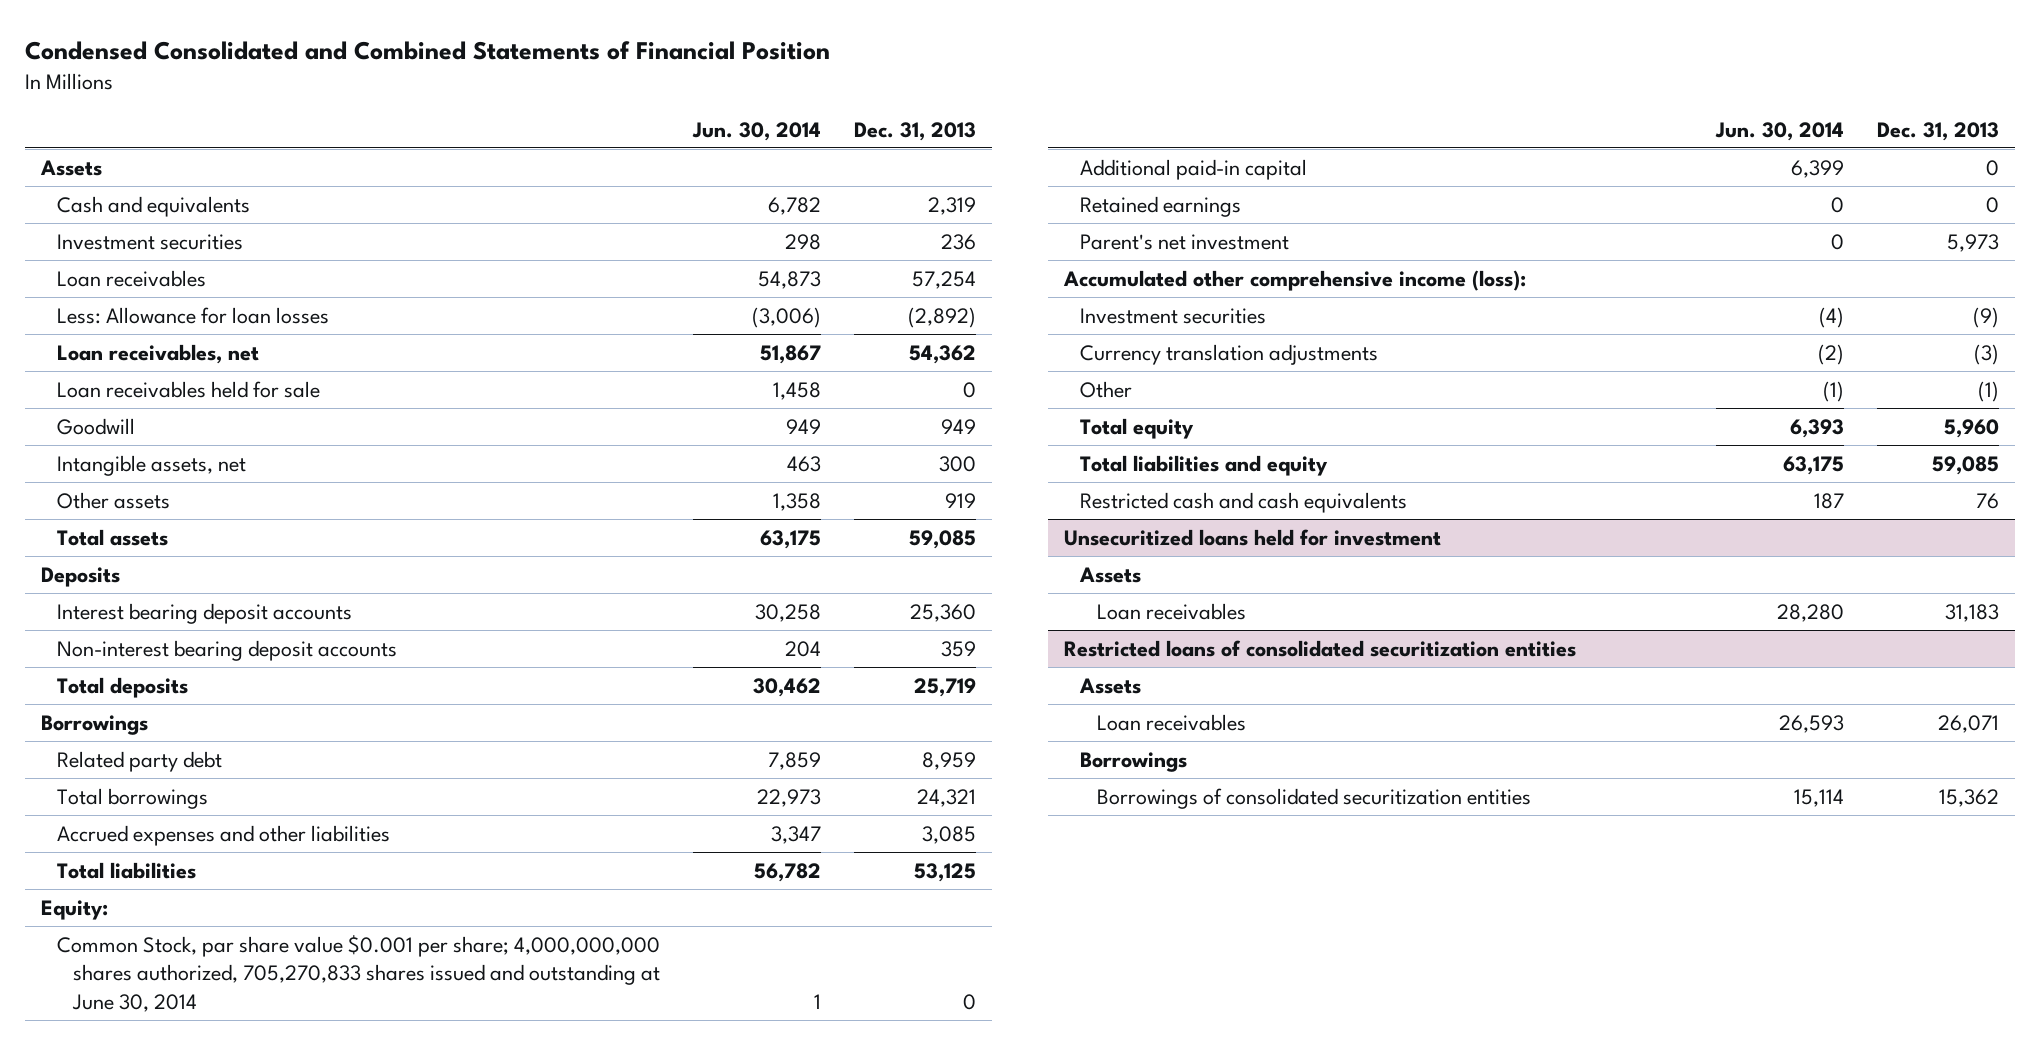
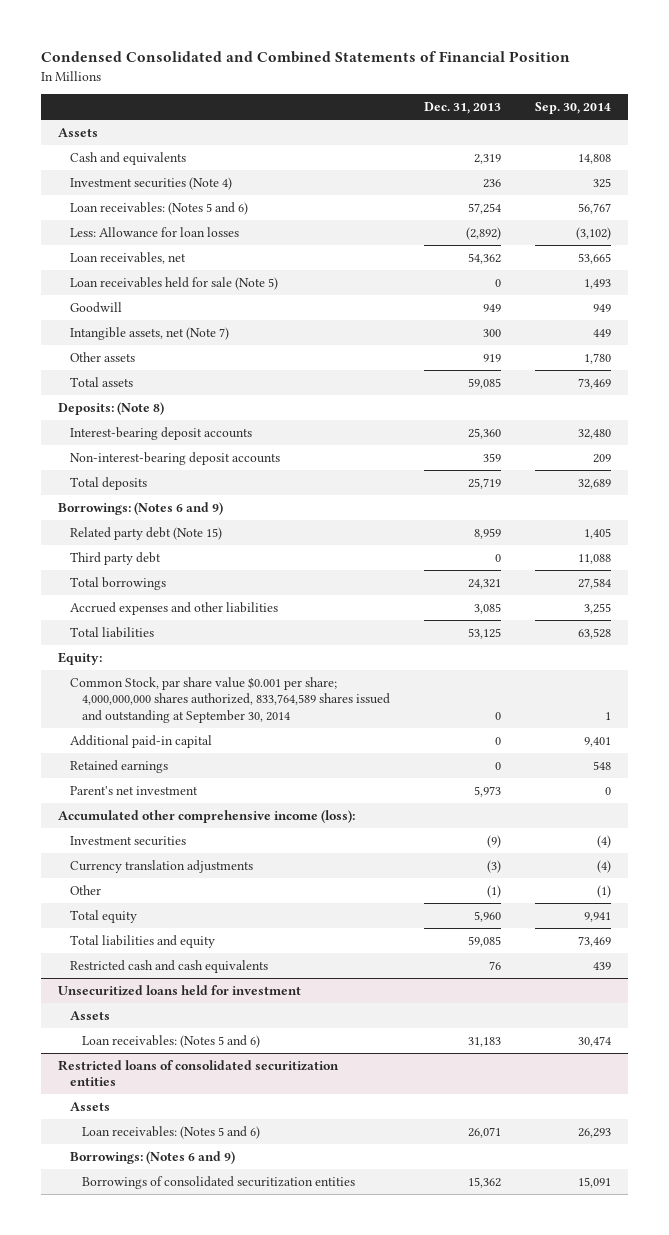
[692,121,822,141] Jun. 30, 2014 -> none
none -> [534,102,611,115] Sep. 30, 2014
[57,233,244,250] Investment securities -> [69,176,232,190] Investment securities (Note 4)
[57,269,207,287] Loan receivables -> [69,201,248,215] Loan receivables: (Notes 5 and 6)
[57,380,321,398] Loan receivables held for sale -> [69,276,278,290] Loan receivables held for sale (Note 5)
[57,454,247,476] Intangible assets, net -> [69,326,229,340] Intangible assets, net (Note 7)
[40,566,120,587] Deposits -> [58,401,165,415] Deposits: (Note 8)
[57,602,353,624] Interest bearing deposit accounts -> [69,426,252,440] Interest-bearing deposit accounts
[57,639,398,661] Non-interest bearing deposit accounts -> [69,451,280,465] Non-interest-bearing deposit accounts
[40,714,148,735] Borrowings -> [58,501,224,515] Borrowings: (Notes 6 and 9)
[57,750,223,772] Related party debt -> [69,526,222,540] Related party debt (Note 15)
none -> [69,551,161,565] Third party debt
[57,934,661,1012] Common Stock, par share value $0.001 per share; 4,000,000,000 shares authorized, 705,270,833 shares issued and outstanding at June 30, 2014 -> [69,676,390,723] Common Stock, par share value $0.001 per share; 4,000,000,000 shares authorized, 833,764,589 shares issued and outstanding at September 30, 2014
[1096,602,1246,620] Loan receivables -> [81,1034,260,1048] Loan receivables: (Notes 5 and 6)
[1096,713,1246,731] Loan receivables -> [81,1125,260,1139] Loan receivables: (Notes 5 and 6)
[1080,751,1188,772] Borrowings -> [69,1150,235,1164] Borrowings: (Notes 6 and 9)

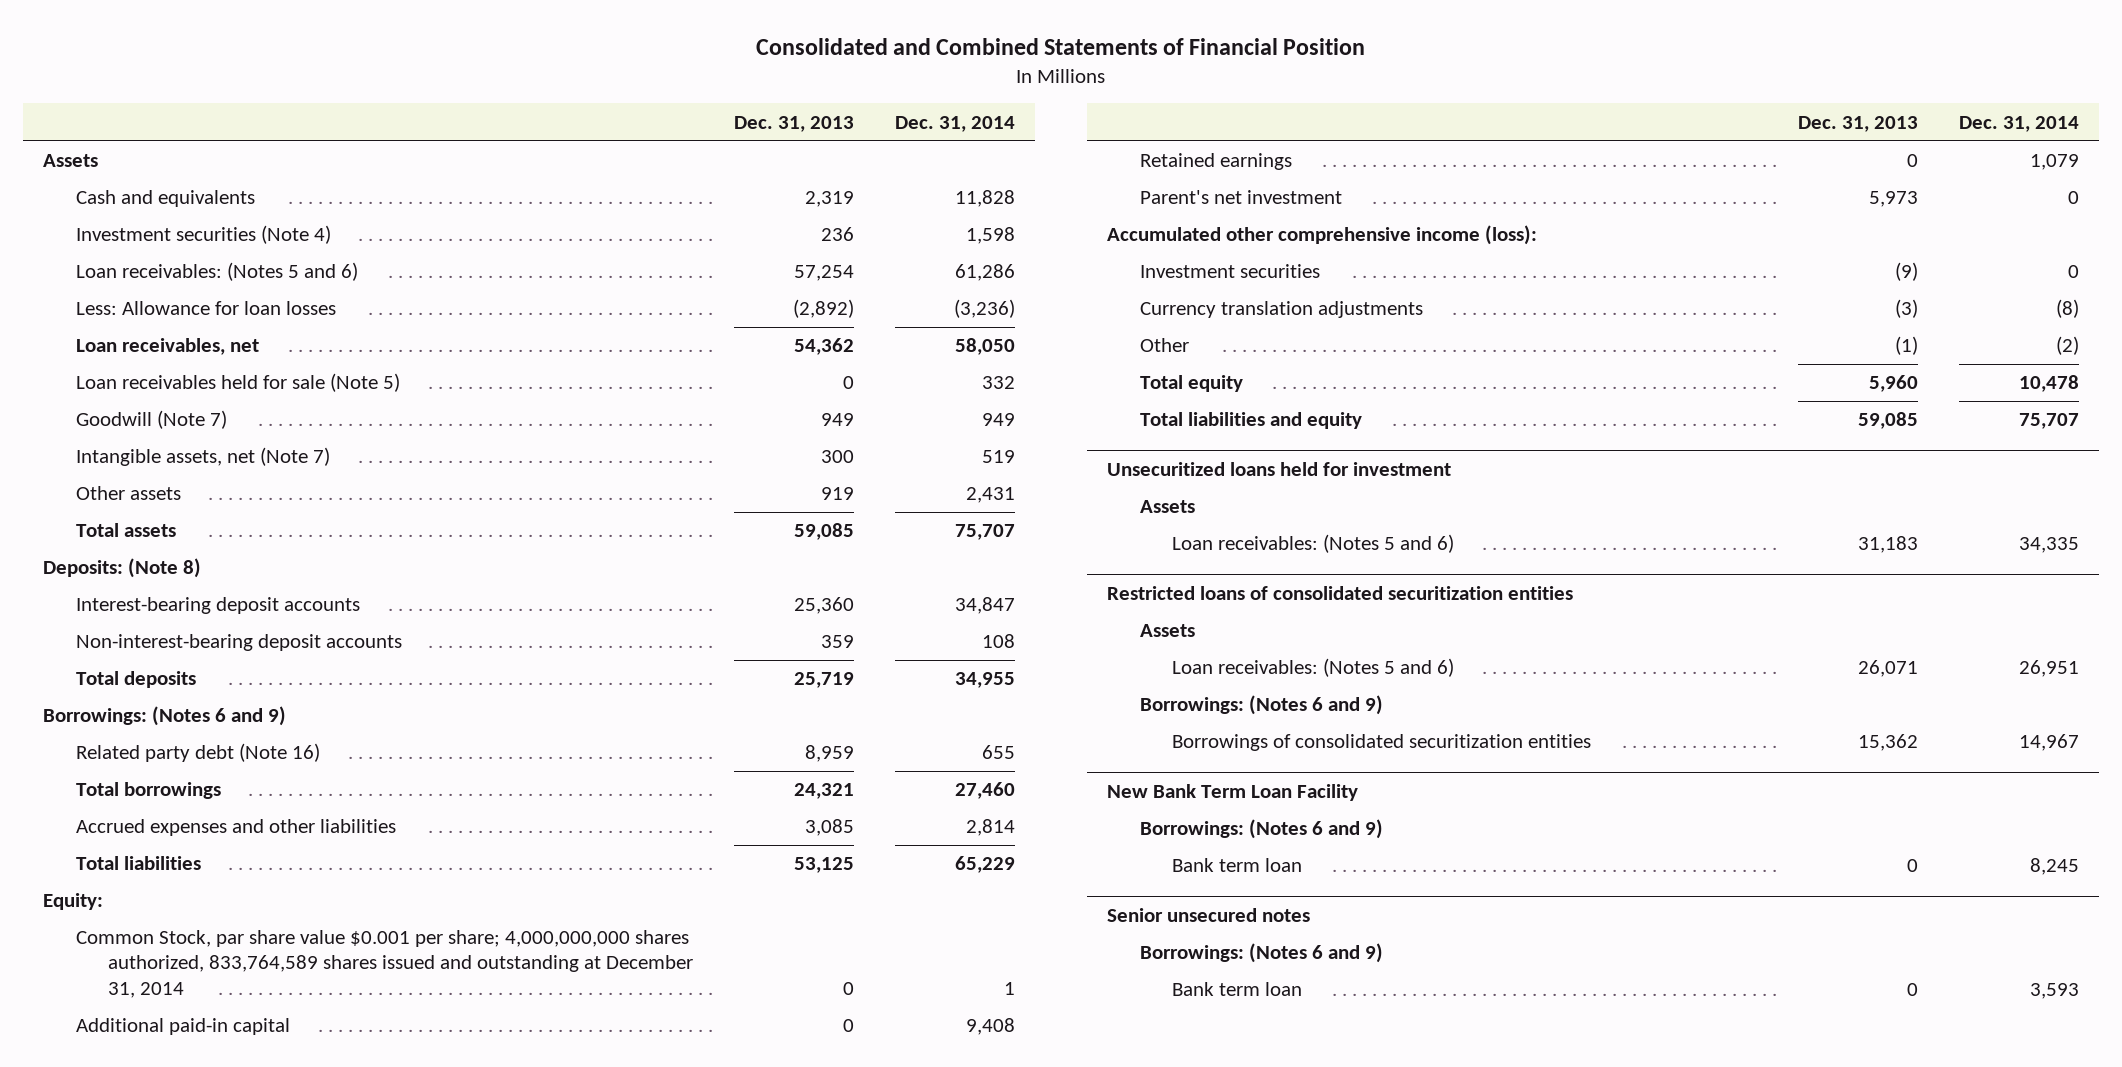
[41,51,571,64] Condensed Consolidated and Combined Statements of Financial Position -> [755,37,1365,55] Consolidated and Combined Statements of Financial Position
[534,102,611,115] Sep. 30, 2014 -> none
none -> [894,115,1015,132] Dec. 31, 2014
[69,301,122,313] Goodwill -> [75,410,227,430] Goodwill (Note 7)
[69,551,161,565] Third party debt -> none
[69,526,222,540] Related party debt (Note 15) -> [75,743,320,763] Related party debt (Note 16)
[69,676,390,723] Common Stock, par share value $0.001 per share; 4,000,000,000 shares authorized, 833,764,589 shares issued and outstanding at September 30, 2014 -> [75,930,693,998] Common Stock, par share value $0.001 per share; 4,000,000,000 shares authorized, 833,764,589 shares issued and outstanding at December 31, 2014
[69,959,268,973] Restricted cash and cash equivalents -> none
none -> [1107,783,1359,801] New Bank Term Loan Facility
none -> [1139,819,1383,840] Borrowings: (Notes 6 and 9)
none -> [1171,858,1302,873] Bank term loan
none -> [1107,907,1311,922] Senior unsecured notes
none -> [1139,943,1383,964] Borrowings: (Notes 6 and 9)
none -> [1171,982,1302,997] Bank term loan

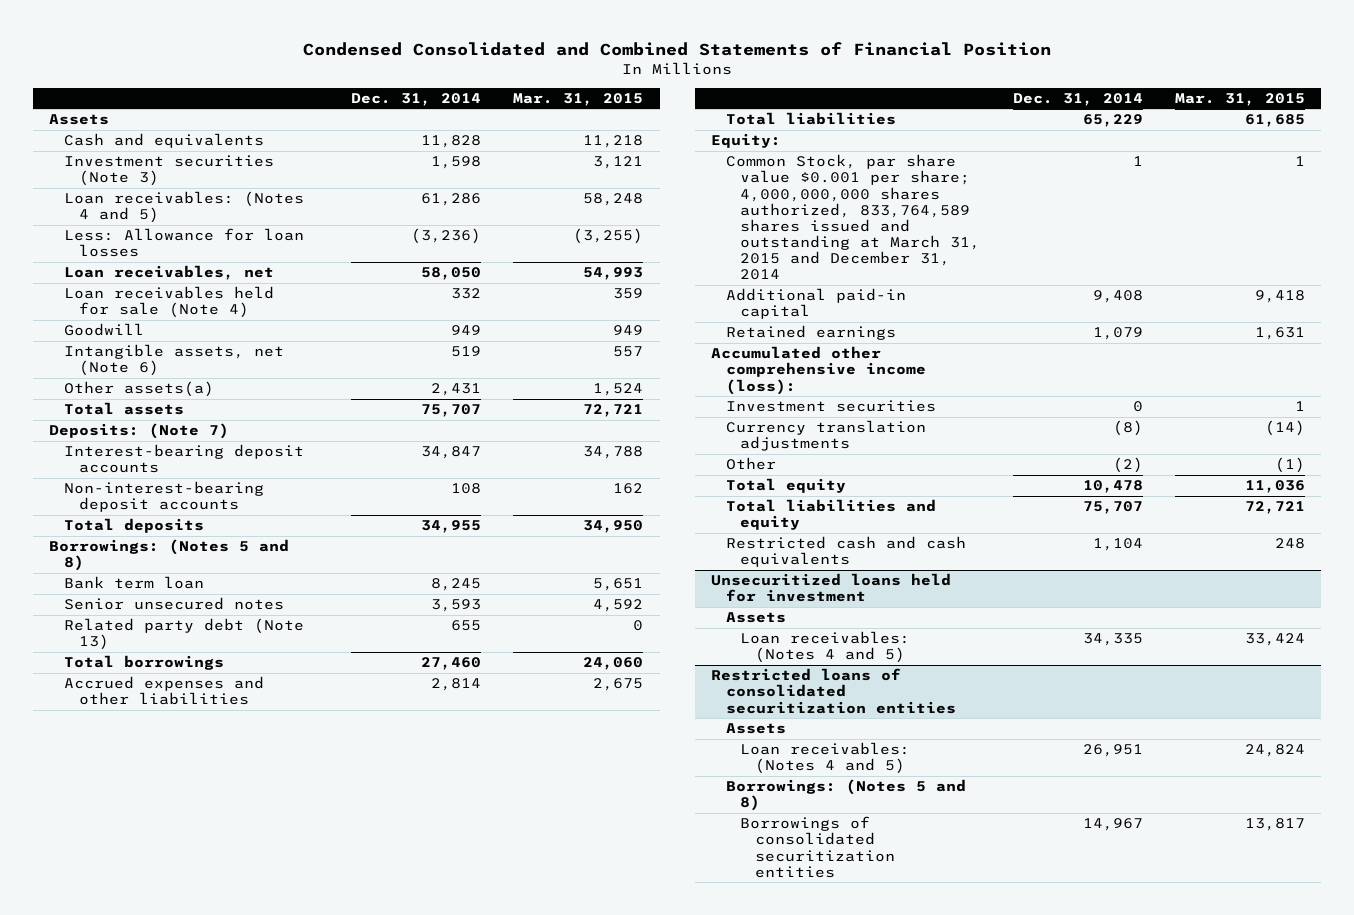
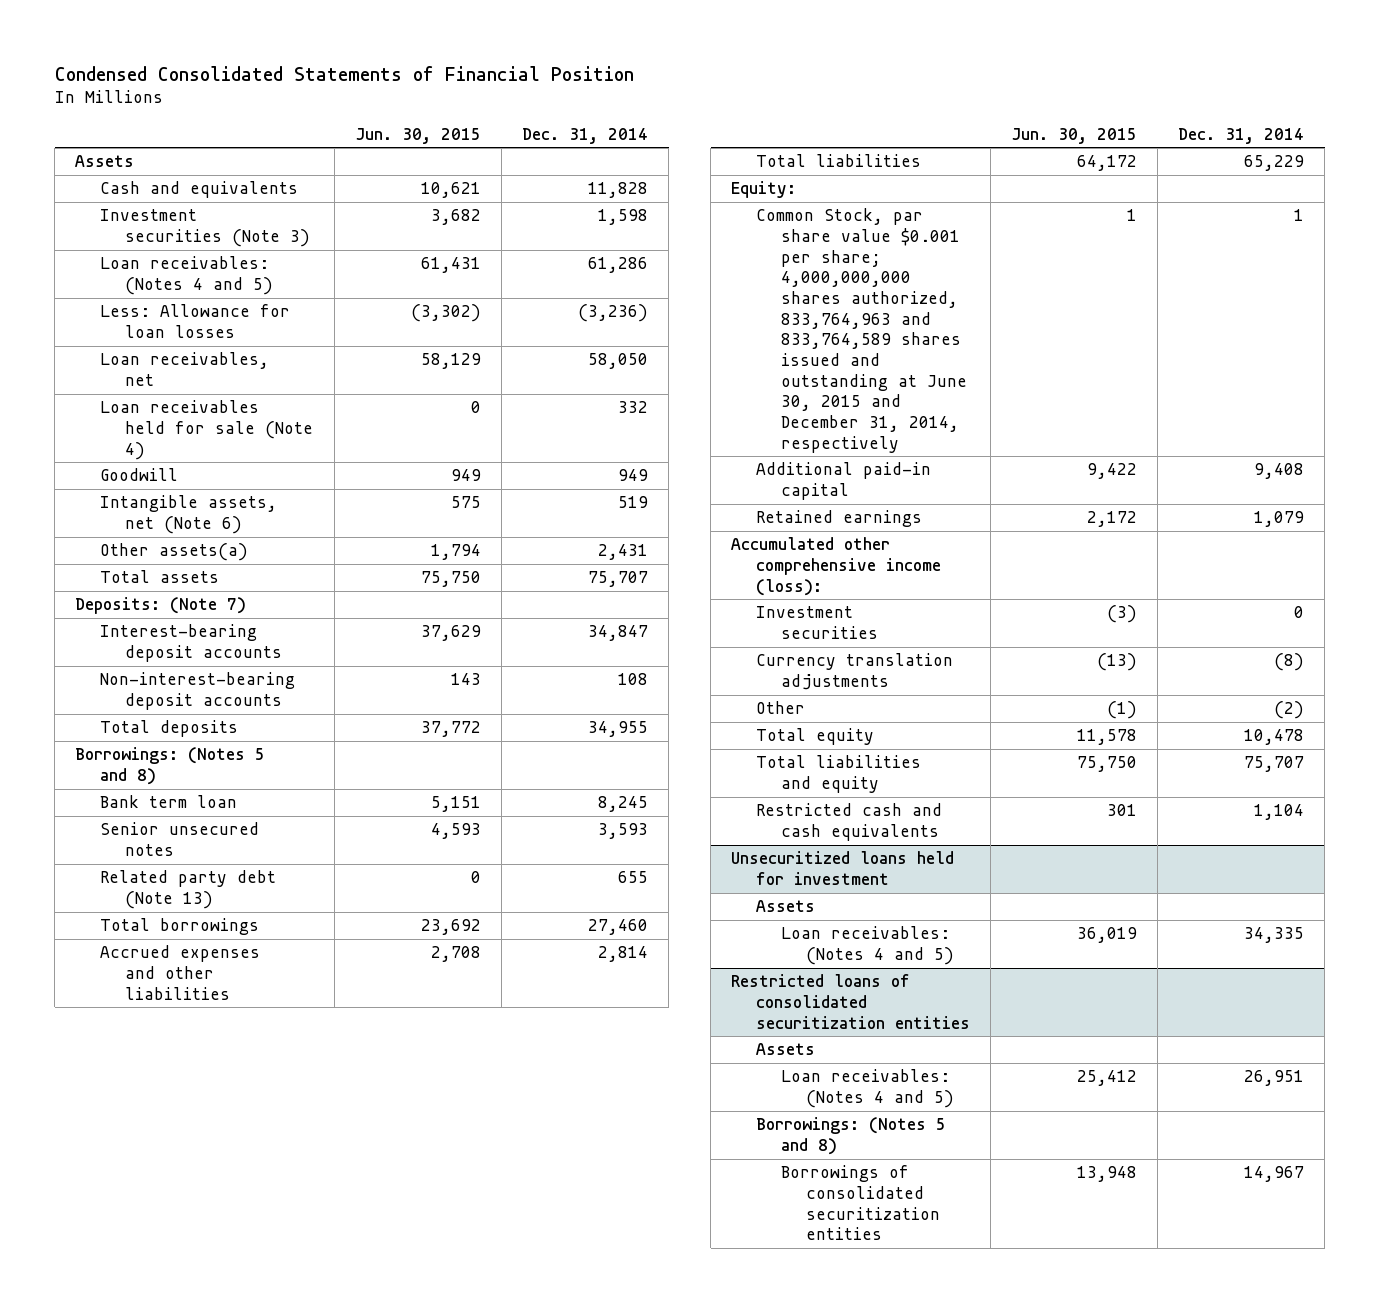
[303,41,1052,56] Condensed Consolidated and Combined Statements of Financial Position -> [54,65,634,81] Condensed Consolidated Statements of Financial Position
[513,93,644,107] Mar. 31, 2015 -> none
none -> [355,127,482,144] Jun. 30, 2015
[725,154,981,281] Common Stock, par share value $0.001 per share; 4,000,000,000 shares authorized, 833,764,589 shares issued and outstanding at March 31, 2015 and December 31, 2014 -> [756,208,968,453] Common Stock, par share value $0.001 per share; 4,000,000,000 shares authorized, 833,764,963 and 833,764,589 shares issued and outstanding at June 30, 2015 and December 31, 2014, respectively

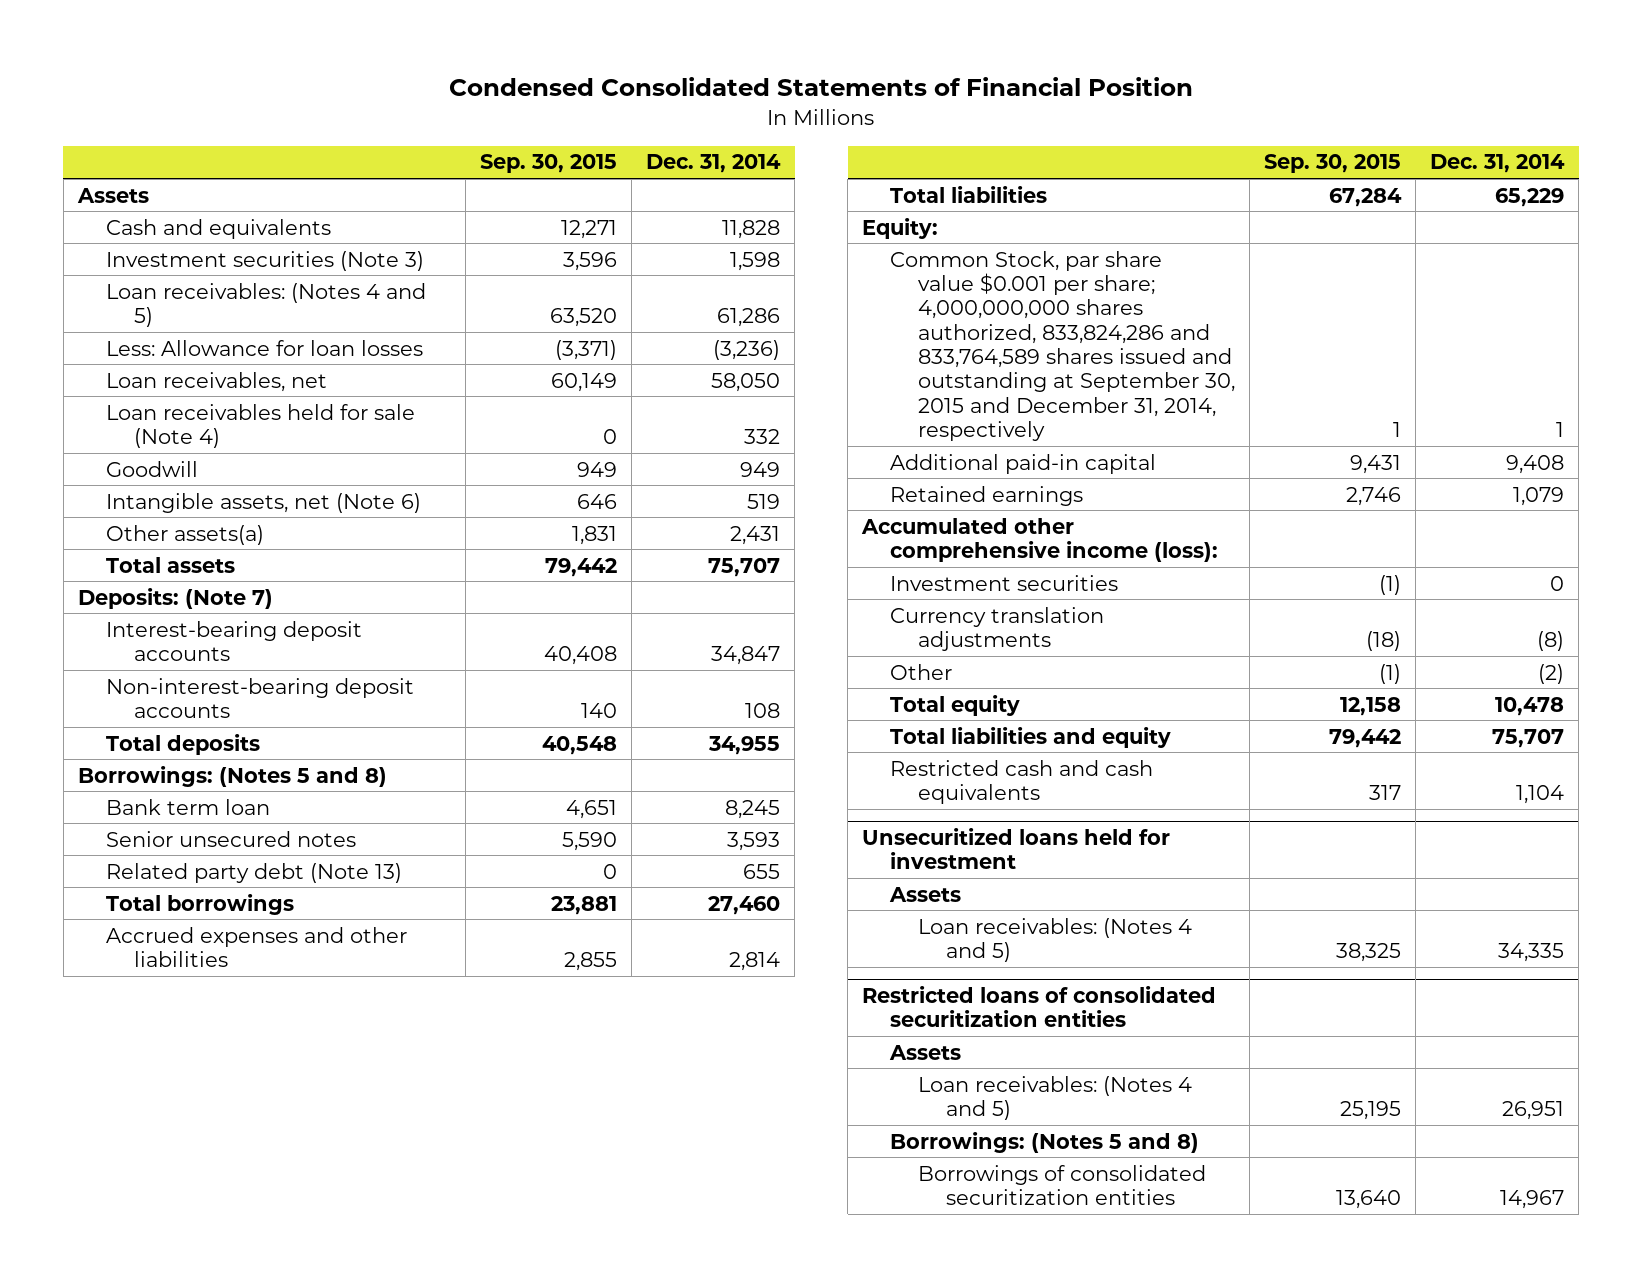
[355,127,482,144] Jun. 30, 2015 -> none
none -> [479,154,617,174] Sep. 30, 2015
[756,208,968,453] Common Stock, par share value $0.001 per share; 4,000,000,000 shares authorized, 833,764,963 and 833,764,589 shares issued and outstanding at June 30, 2015 and December 31, 2014, respectively -> [889,250,1235,442] Common Stock, par share value $0.001 per share; 4,000,000,000 shares authorized, 833,824,286 and 833,764,589 shares issued and outstanding at September 30, 2015 and December 31, 2014, respectively

